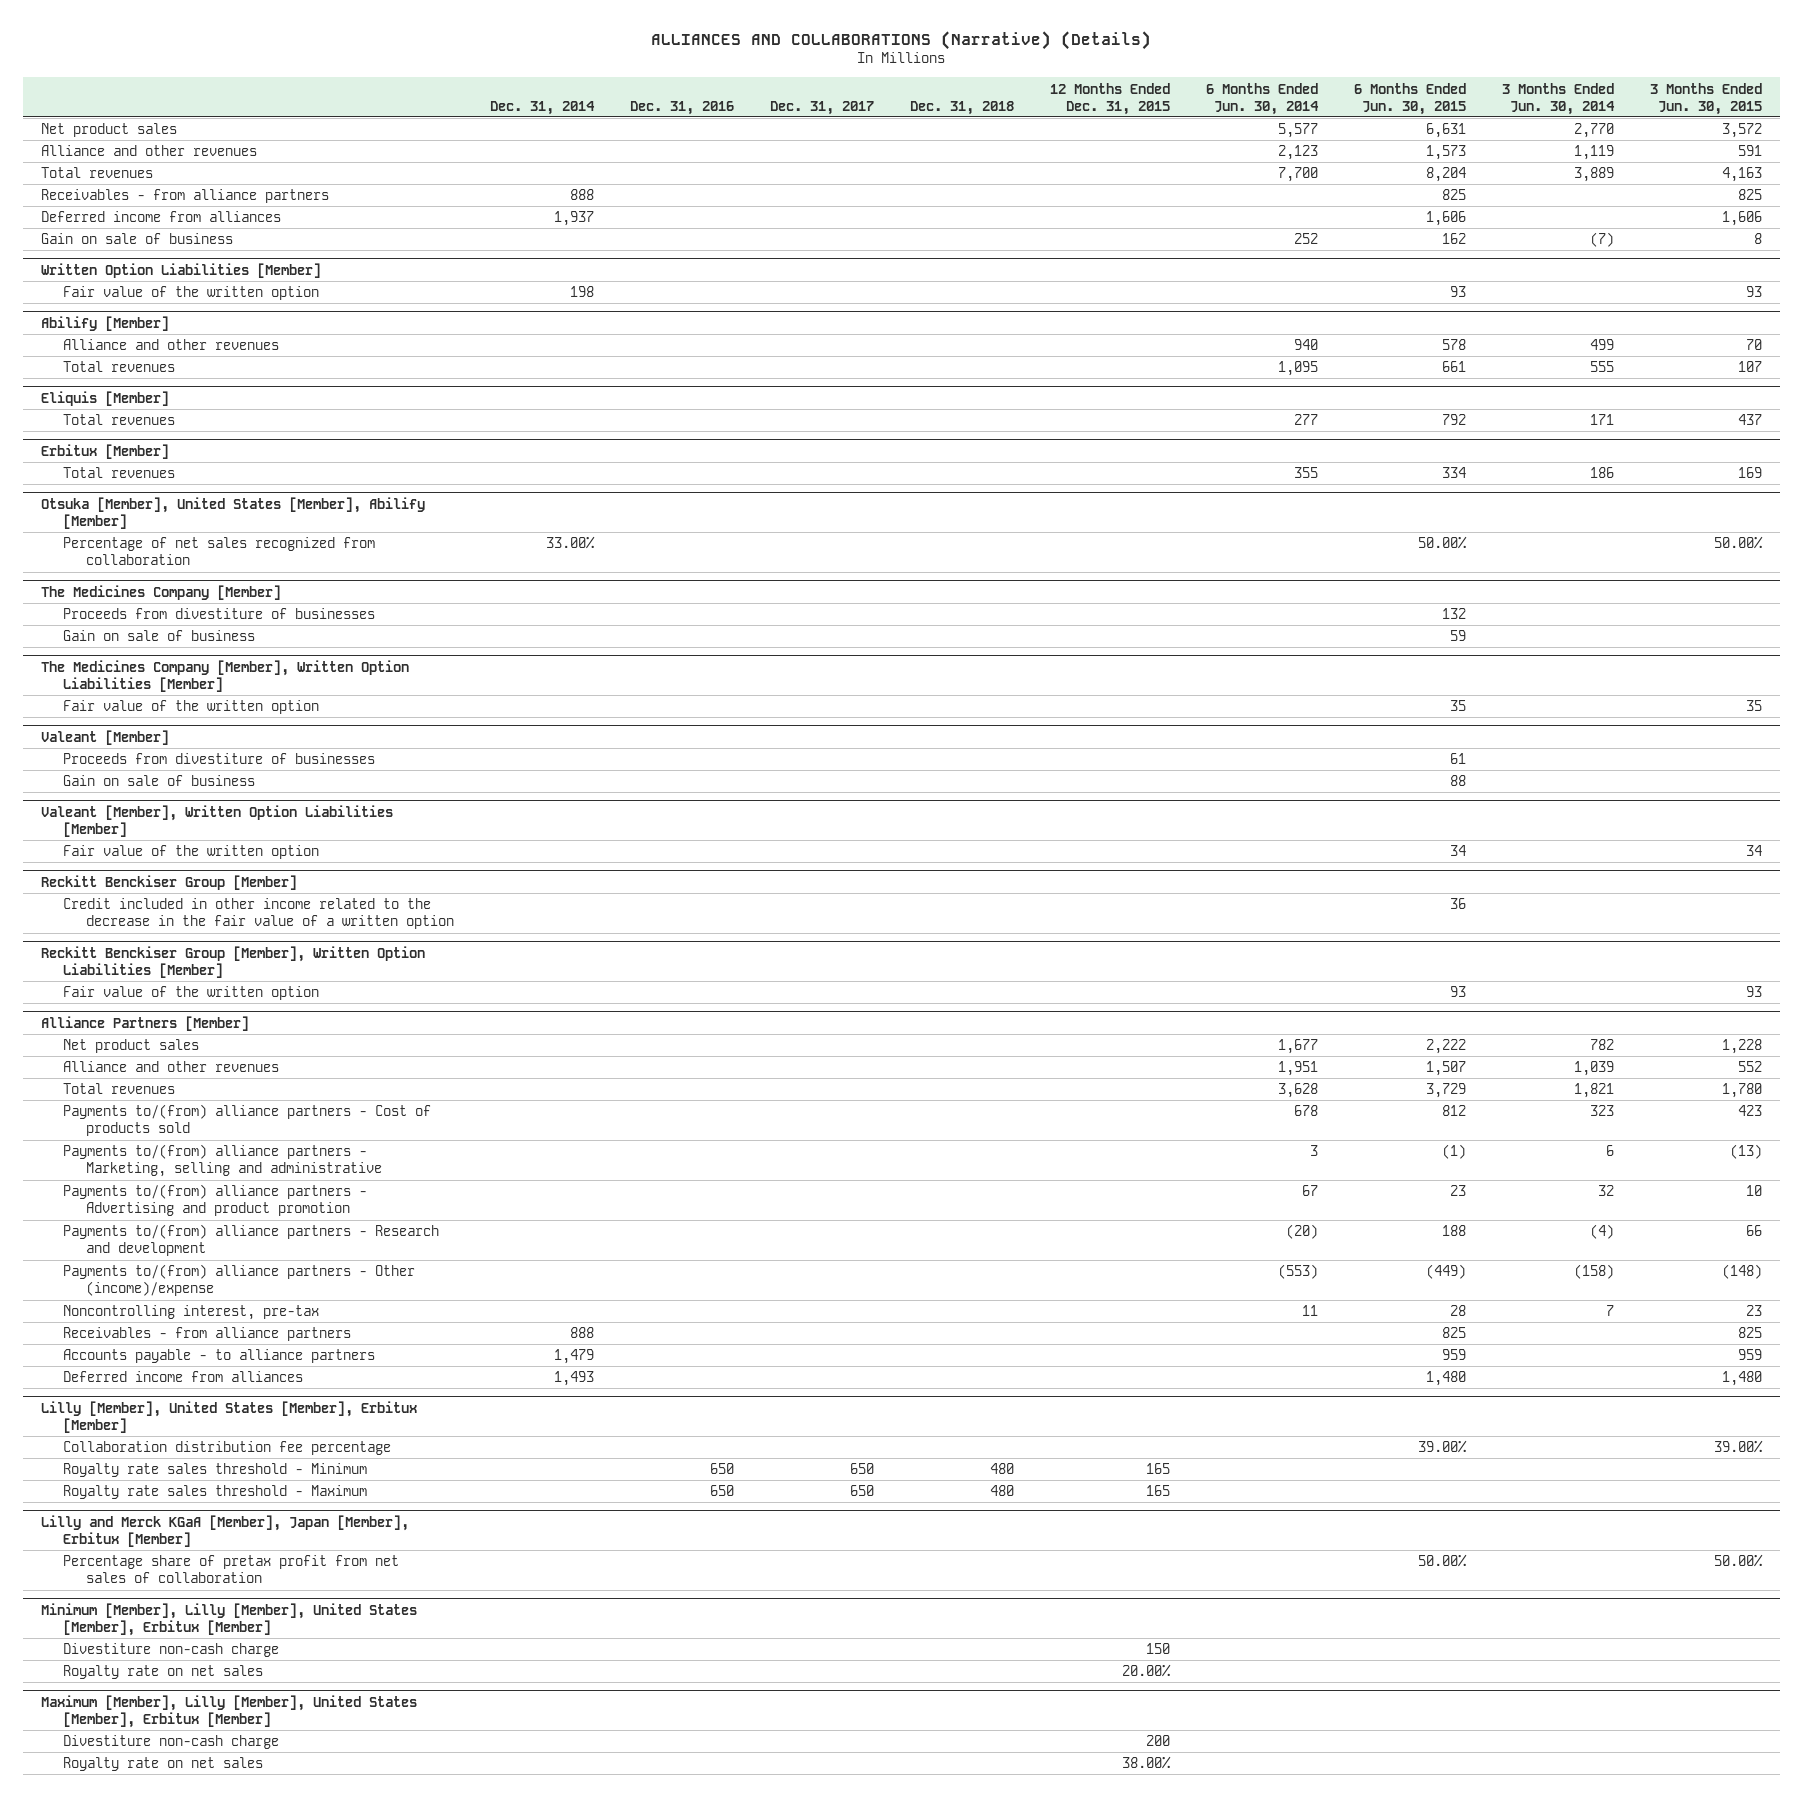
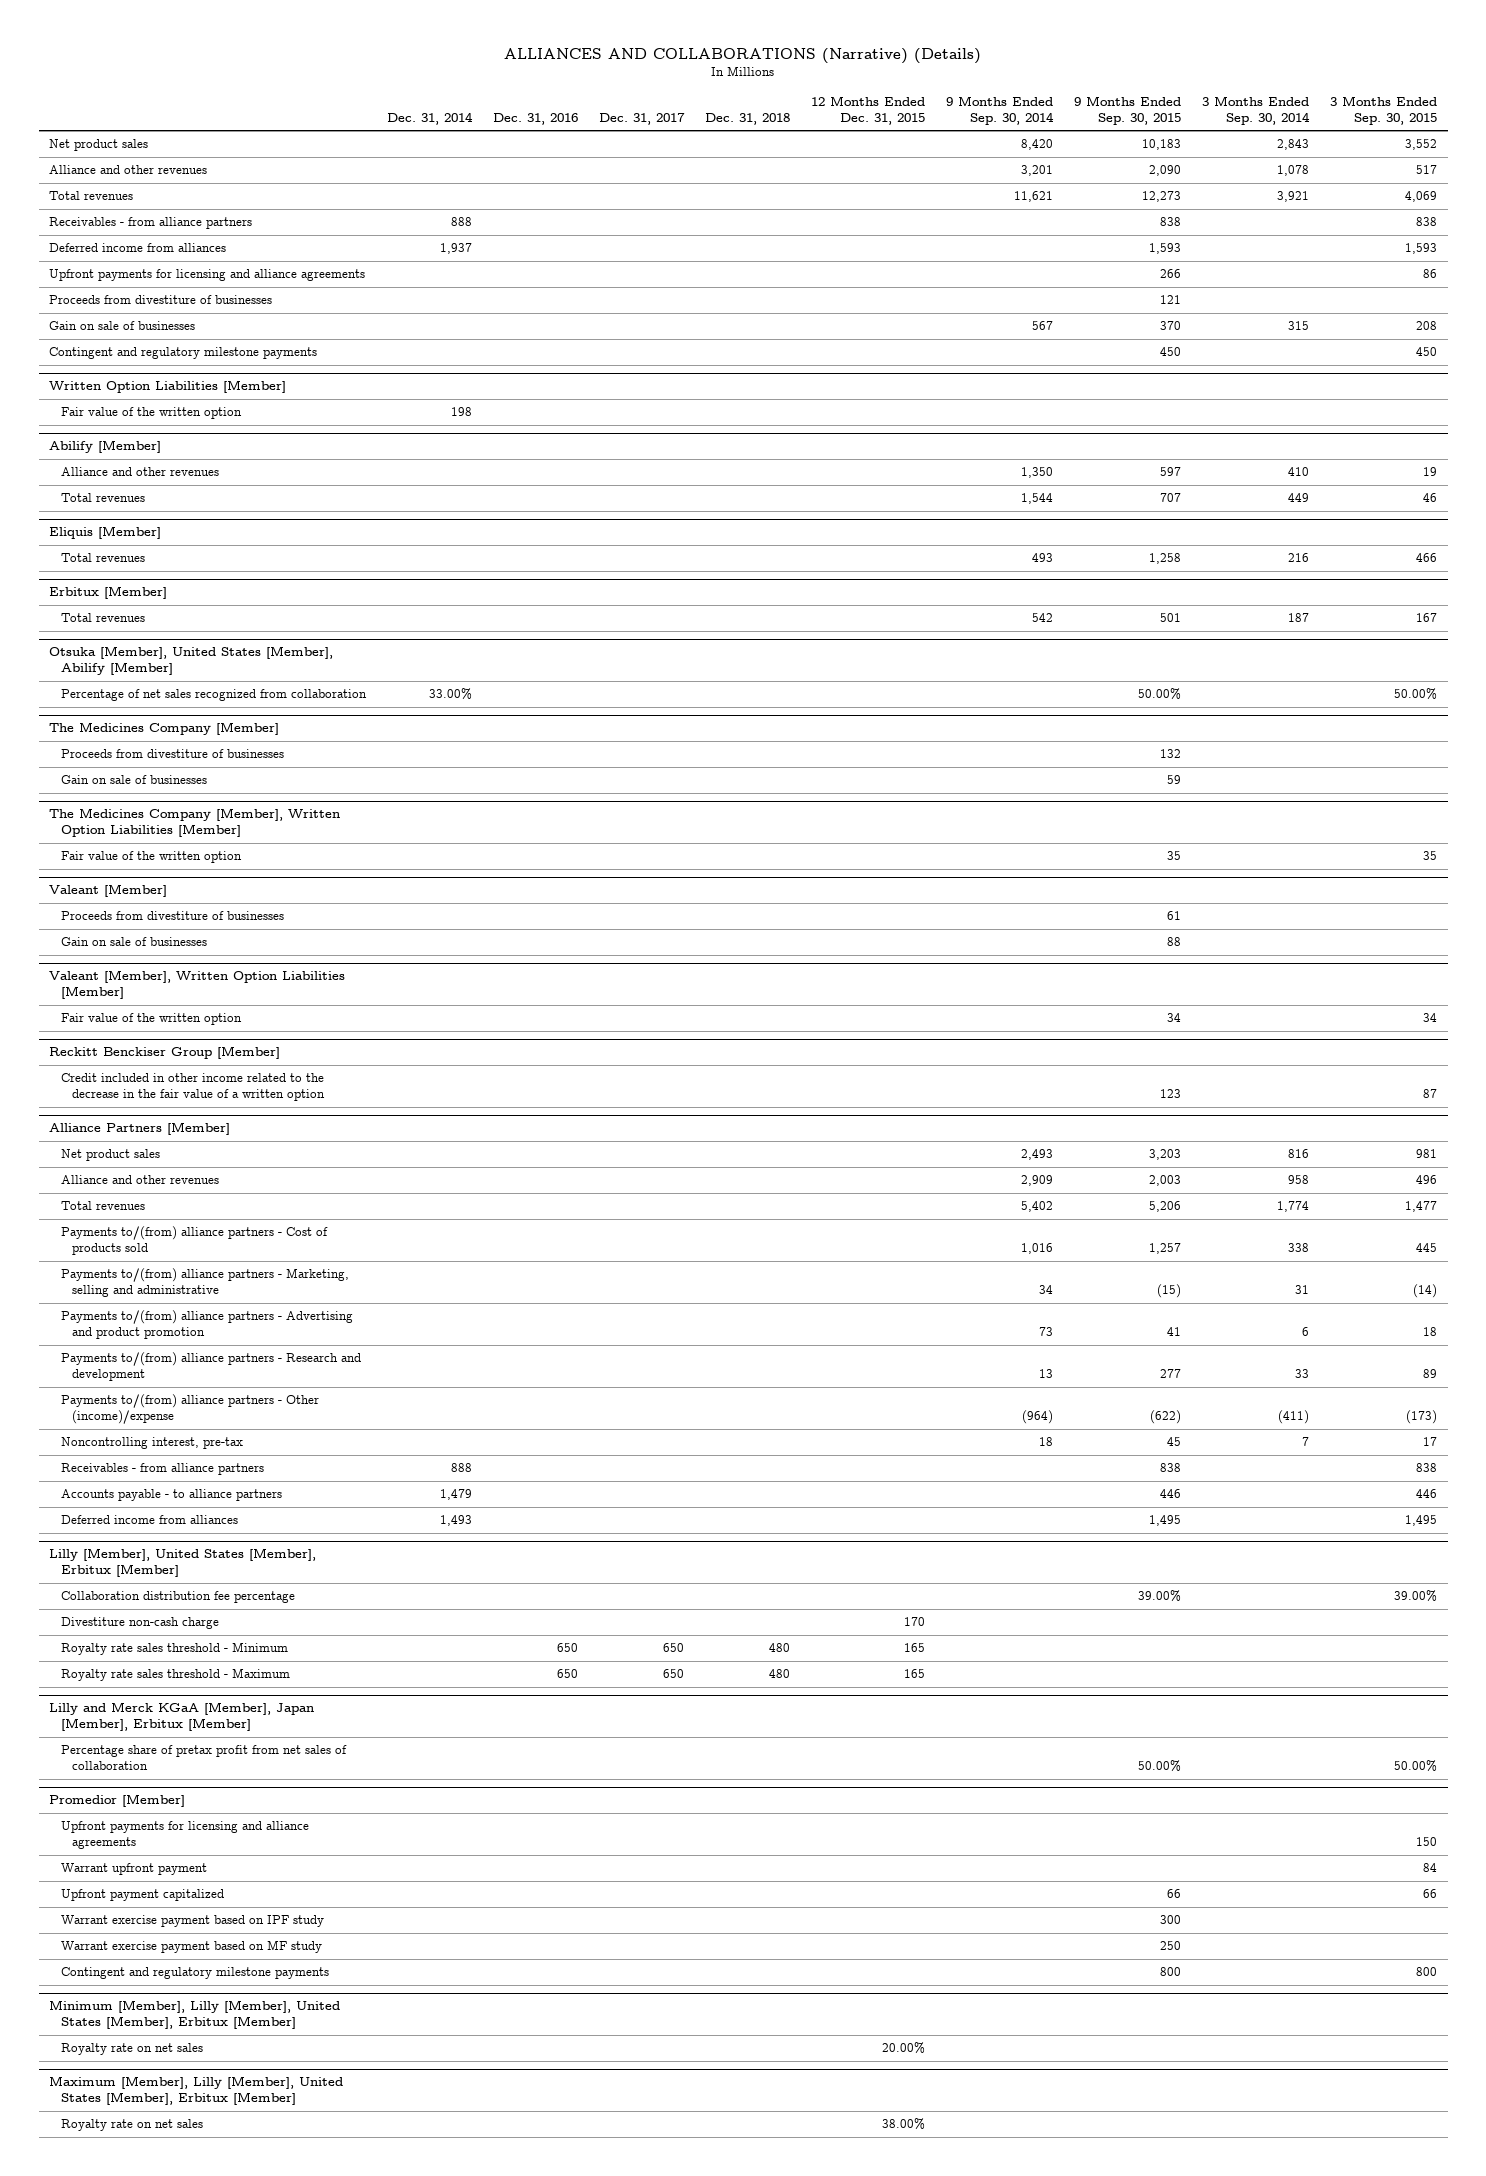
[1205,82,1319,115] 6 Months Ended Jun. 30, 2014 -> none
[1353,82,1466,115] 6 Months Ended Jun. 30, 2015 -> none
[1501,82,1615,115] 3 Months Ended Jun. 30, 2014 -> none
[1649,82,1762,115] 3 Months Ended Jun. 30, 2015 -> none
none -> [946,95,1055,125] 9 Months Ended Sep. 30, 2014
none -> [1074,95,1182,125] 9 Months Ended Sep. 30, 2015
none -> [1202,95,1311,125] 3 Months Ended Sep. 30, 2014
none -> [1330,95,1438,125] 3 Months Ended Sep. 30, 2015
none -> [49,269,366,282] Upfront payments for licensing and alliance agreements
none -> [49,295,273,305] Proceeds from divestiture of businesses
[41,233,234,245] Gain on sale of business -> [49,321,196,331] Gain on sale of businesses
none -> [49,347,318,360] Contingent and regulatory milestone payments
[63,630,256,642] Gain on sale of business -> [60,775,207,785] Gain on sale of businesses
[63,775,256,787] Gain on sale of business -> [60,937,207,947] Gain on sale of businesses
[41,945,426,978] Reckitt Benckiser Group [Member], Written Option Liabilities [Member] -> none
[63,986,320,1001] Fair value of the written option -> none
none -> [60,1617,219,1630] Divestiture non-cash charge
none -> [49,1794,186,1808] Promedior [Member]
none -> [60,1821,309,1850] Upfront payments for licensing and alliance agreements
none -> [60,1863,207,1876] Warrant upfront payment
none -> [60,1889,224,1902] Upfront payment capitalized
none -> [60,1915,324,1928] Warrant exercise payment based on IPF study
none -> [60,1940,322,1954] Warrant exercise payment based on MF study
none -> [60,1967,329,1980] Contingent and regulatory milestone payments
[63,1643,280,1658] Divestiture non-cash charge -> none
[63,1735,280,1750] Divestiture non-cash charge -> none

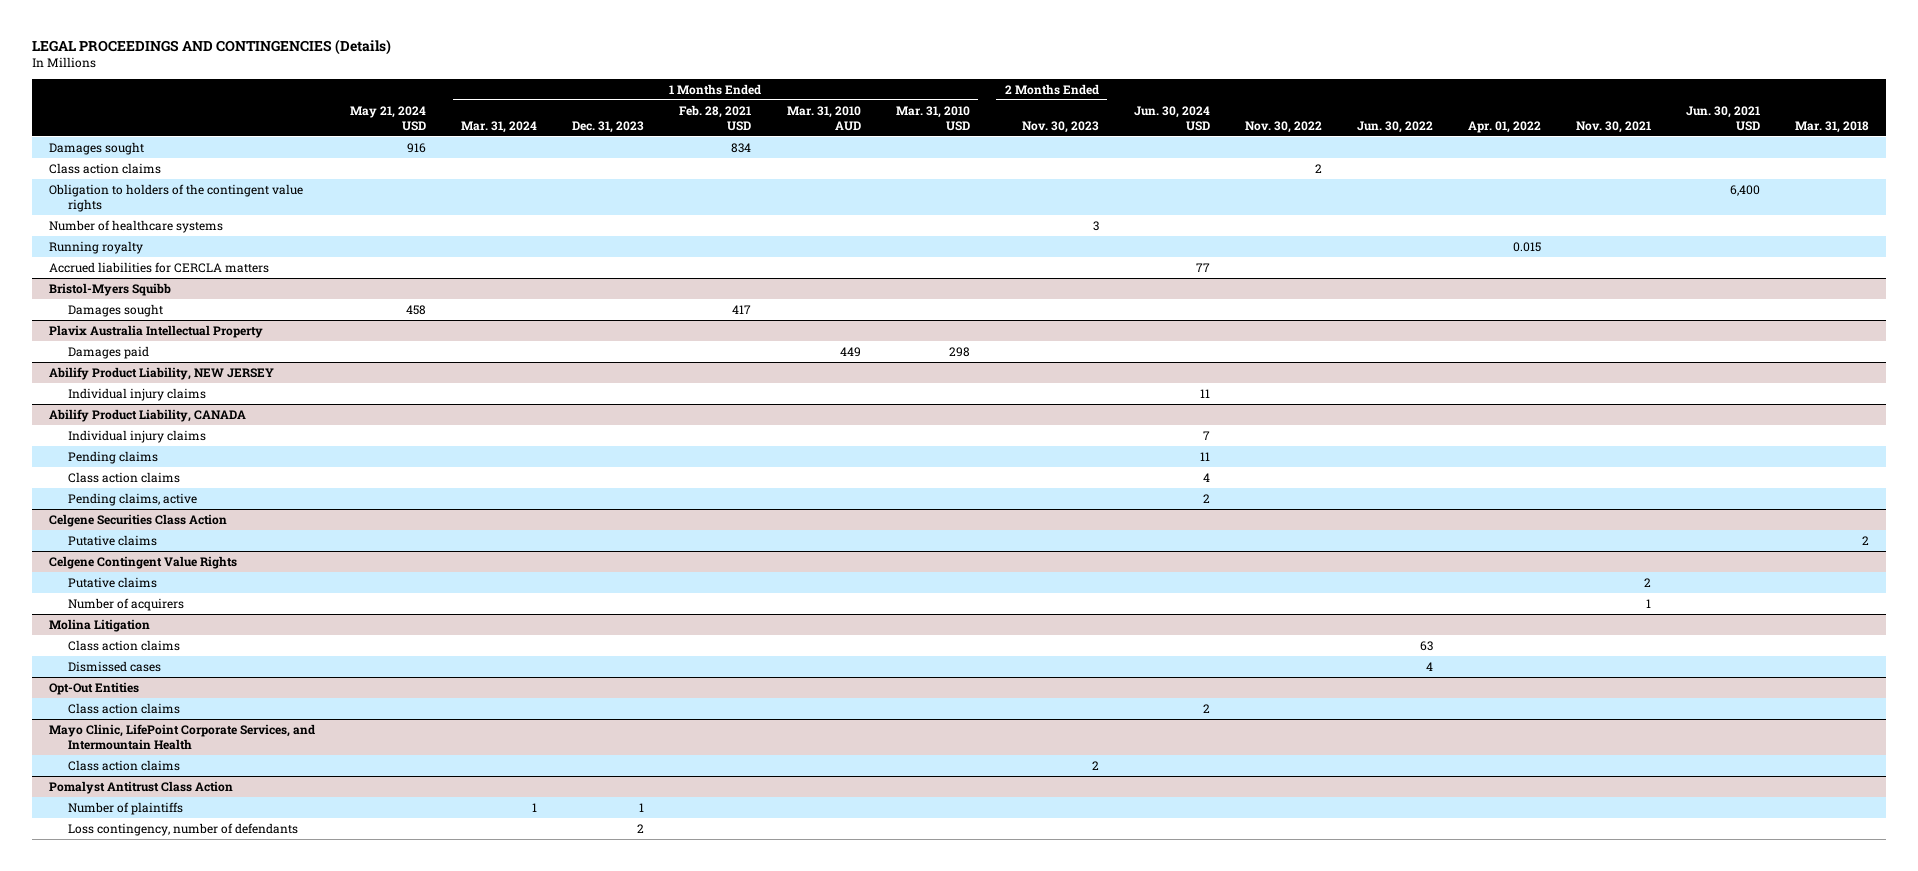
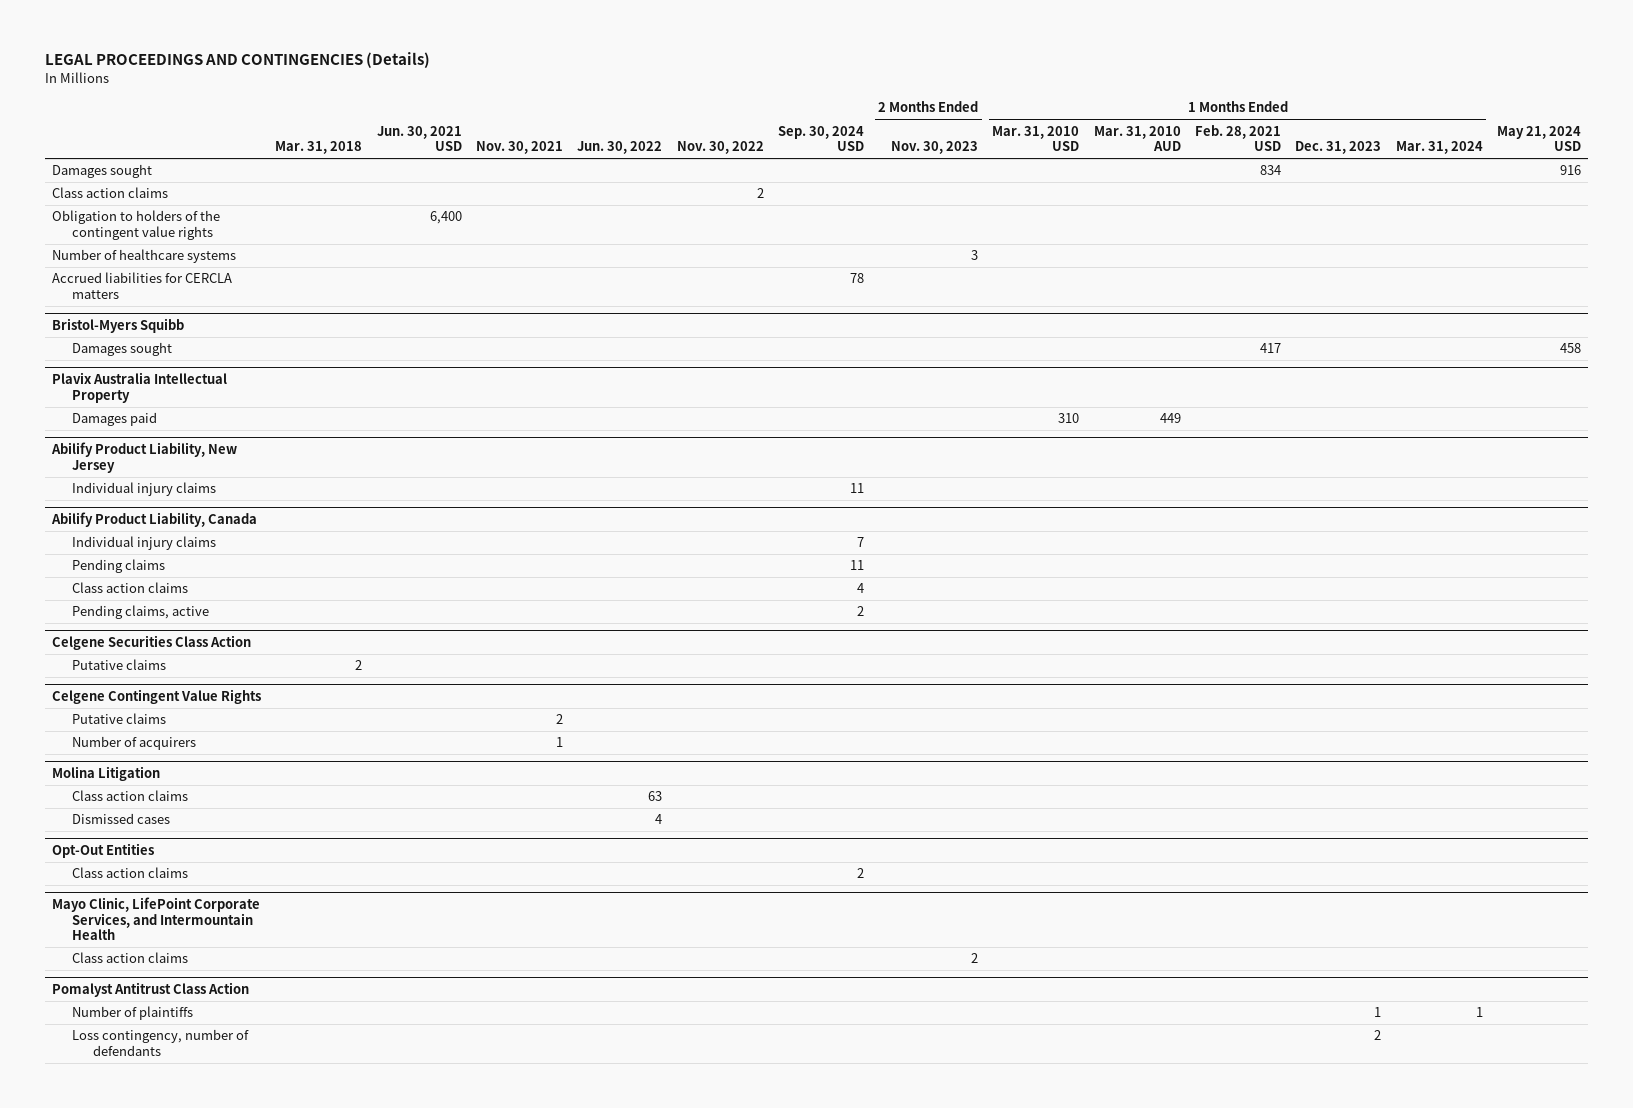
[1133,105,1210,131] Jun. 30, 2024 USD -> none
[1467,120,1541,133] Apr. 01, 2022 -> none
none -> [777,125,864,152] Sep. 30, 2024 USD
[49,240,144,254] Running royalty -> none
[948,346,970,357] 298 -> [1058,413,1080,424] 310
[49,366,275,380] Abilify Product Liability, NEW JERSEY -> [51,442,238,473] Abilify Product Liability, New Jersey
[49,408,247,422] Abilify Product Liability, CANADA -> [51,512,258,528] Abilify Product Liability, Canada

